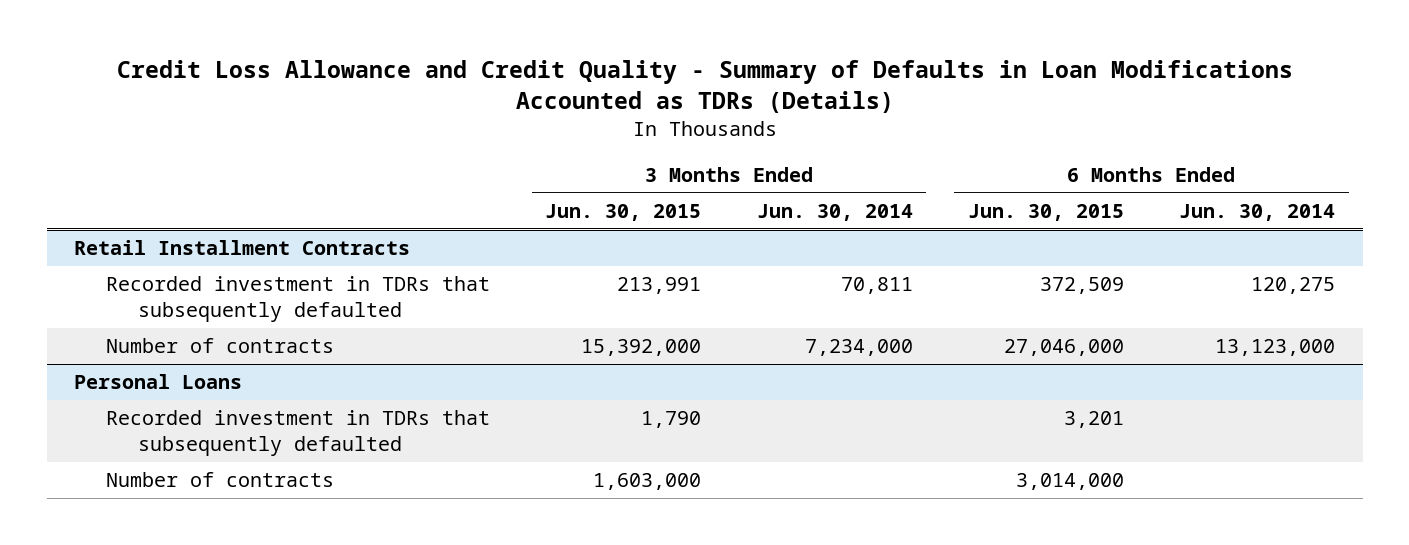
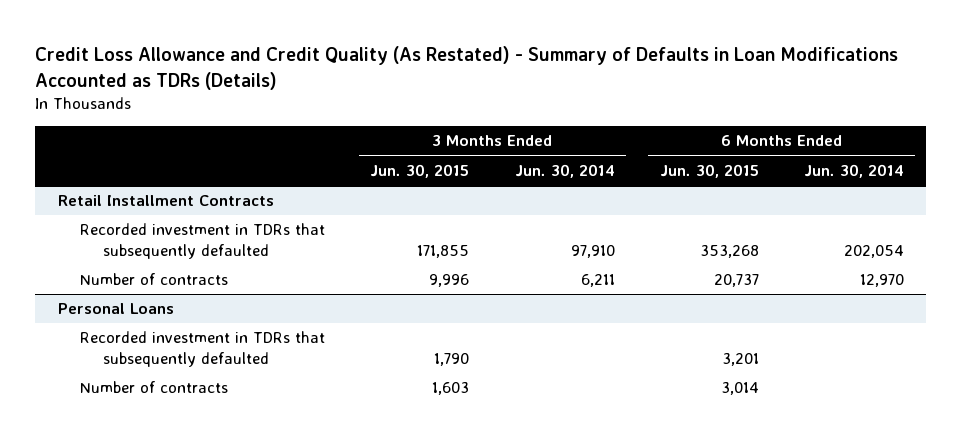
[116,59,1293,114] Credit Loss Allowance and Credit Quality - Summary of Defaults in Loan Modifications Accounted as TDRs (Details) -> [34,45,898,90] Credit Loss Allowance and Credit Quality (As Restated) - Summary of Defaults in Loan Modifications Accounted as TDRs (Details)
[617,277,702,295] 213,991 -> [417,245,470,259] 171,855
[840,277,913,295] 70,811 -> [570,245,615,259] 97,910
[1039,277,1124,295] 372,509 -> [699,245,759,259] 353,268
[1251,277,1336,295] 120,275 -> [843,245,904,259] 202,054
[581,339,702,357] 15,392,000 -> [429,274,470,288] 9,996
[804,339,913,357] 7,234,000 -> [580,274,615,288] 6,211
[1003,339,1124,357] 27,046,000 -> [713,274,759,288] 20,737
[1215,339,1336,357] 13,123,000 -> [859,274,904,288] 12,970
[593,473,702,491] 1,603,000 -> [432,382,470,396] 1,603
[1015,473,1124,491] 3,014,000 -> [720,382,759,396] 3,014

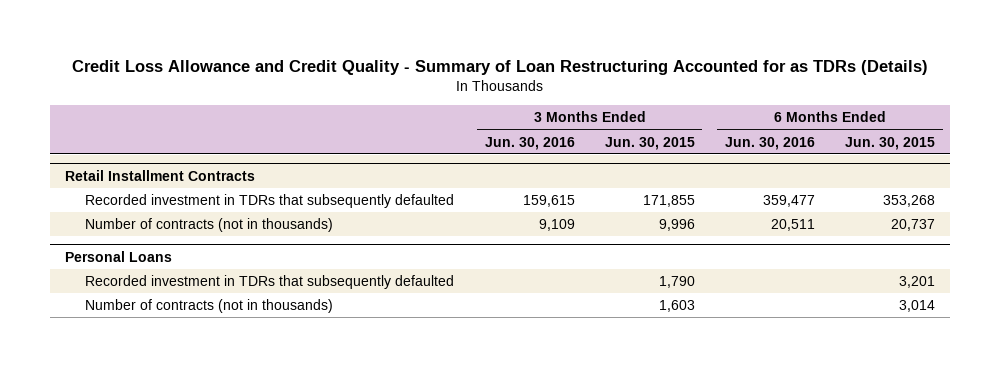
[34,45,898,90] Credit Loss Allowance and Credit Quality (As Restated) - Summary of Defaults in Loan Modifications Accounted as TDRs (Details) -> [71,59,928,75] Credit Loss Allowance and Credit Quality - Summary of Loan Restructuring Accounted for as TDRs (Details)
[514,163,615,178] Jun. 30, 2014 -> none
[803,163,904,178] Jun. 30, 2014 -> none
none -> [484,136,575,150] Jun. 30, 2016
none -> [724,136,815,150] Jun. 30, 2016
[80,273,229,286] Number of contracts -> [85,218,334,233] Number of contracts (not in thousands)
[80,381,229,394] Number of contracts -> [85,299,334,314] Number of contracts (not in thousands)

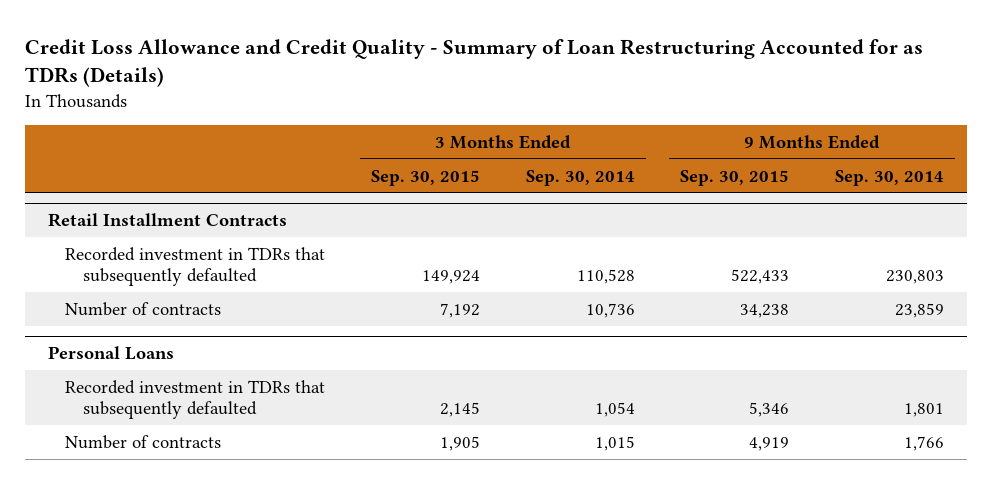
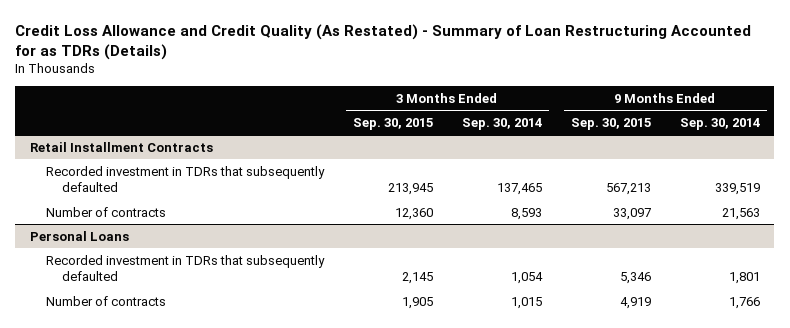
[25,38,924,87] Credit Loss Allowance and Credit Quality - Summary of Loan Restructuring Accounted for as TDRs (Details) -> [15,23,752,60] Credit Loss Allowance and Credit Quality (As Restated) - Summary of Loan Restructuring Accounted for as TDRs (Details)
[422,269,481,284] 149,924 -> [387,183,433,196] 213,945
[576,268,635,284] 110,528 -> [496,183,542,196] 137,465
[731,268,790,284] 522,433 -> [605,183,651,196] 567,213
[886,269,945,284] 230,803 -> [714,183,760,196] 339,519
[440,302,481,318] 7,192 -> [394,207,433,220] 12,360
[585,302,635,318] 10,736 -> [510,207,542,220] 8,593
[740,303,790,318] 34,238 -> [612,207,651,220] 33,097
[895,302,945,318] 23,859 -> [721,207,760,220] 21,563

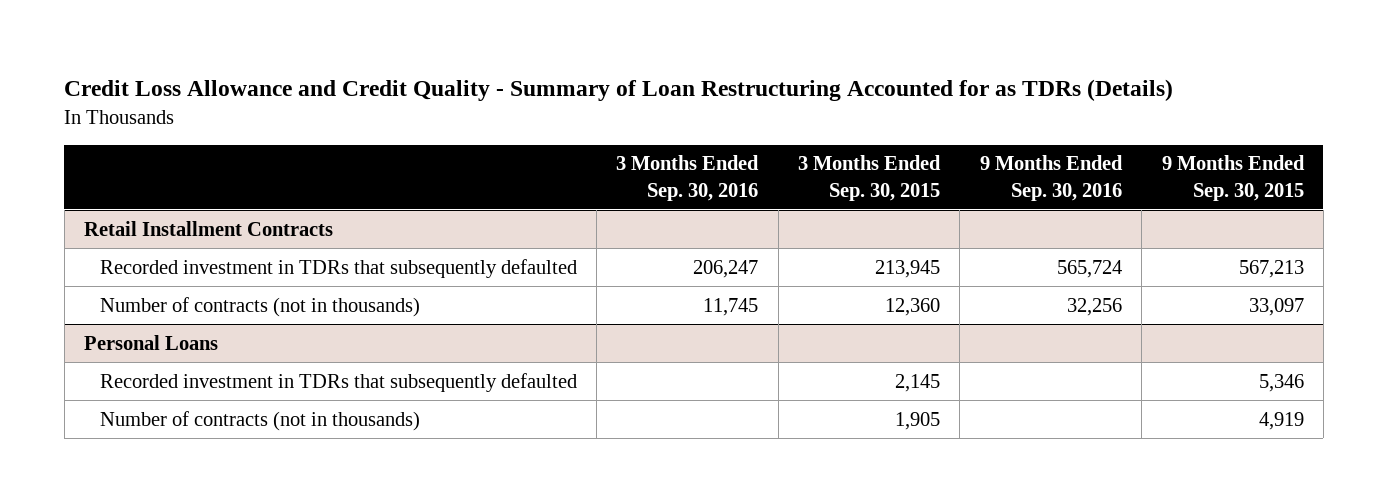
[15,23,752,60] Credit Loss Allowance and Credit Quality (As Restated) - Summary of Loan Restructuring Accounted for as TDRs (Details) -> [64,79,1174,102] Credit Loss Allowance and Credit Quality - Summary of Loan Restructuring Accounted for as TDRs (Details)
[461,117,542,130] Sep. 30, 2014 -> none
[679,117,760,130] Sep. 30, 2014 -> none
none -> [616,155,760,201] 3 Months Ended Sep. 30, 2016
none -> [979,155,1123,201] 9 Months Ended Sep. 30, 2016
[45,206,166,217] Number of contracts -> [99,296,420,317] Number of contracts (not in thousands)
[45,295,166,306] Number of contracts -> [99,410,420,431] Number of contracts (not in thousands)

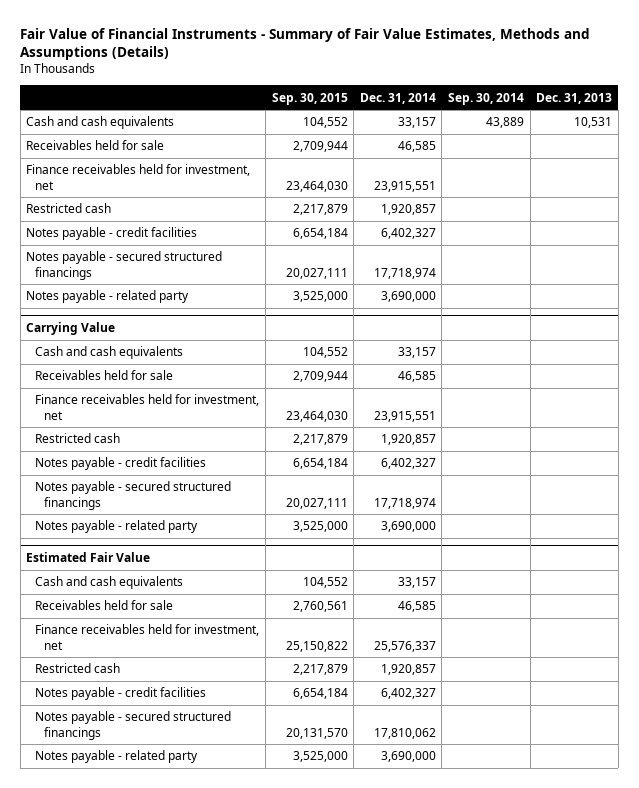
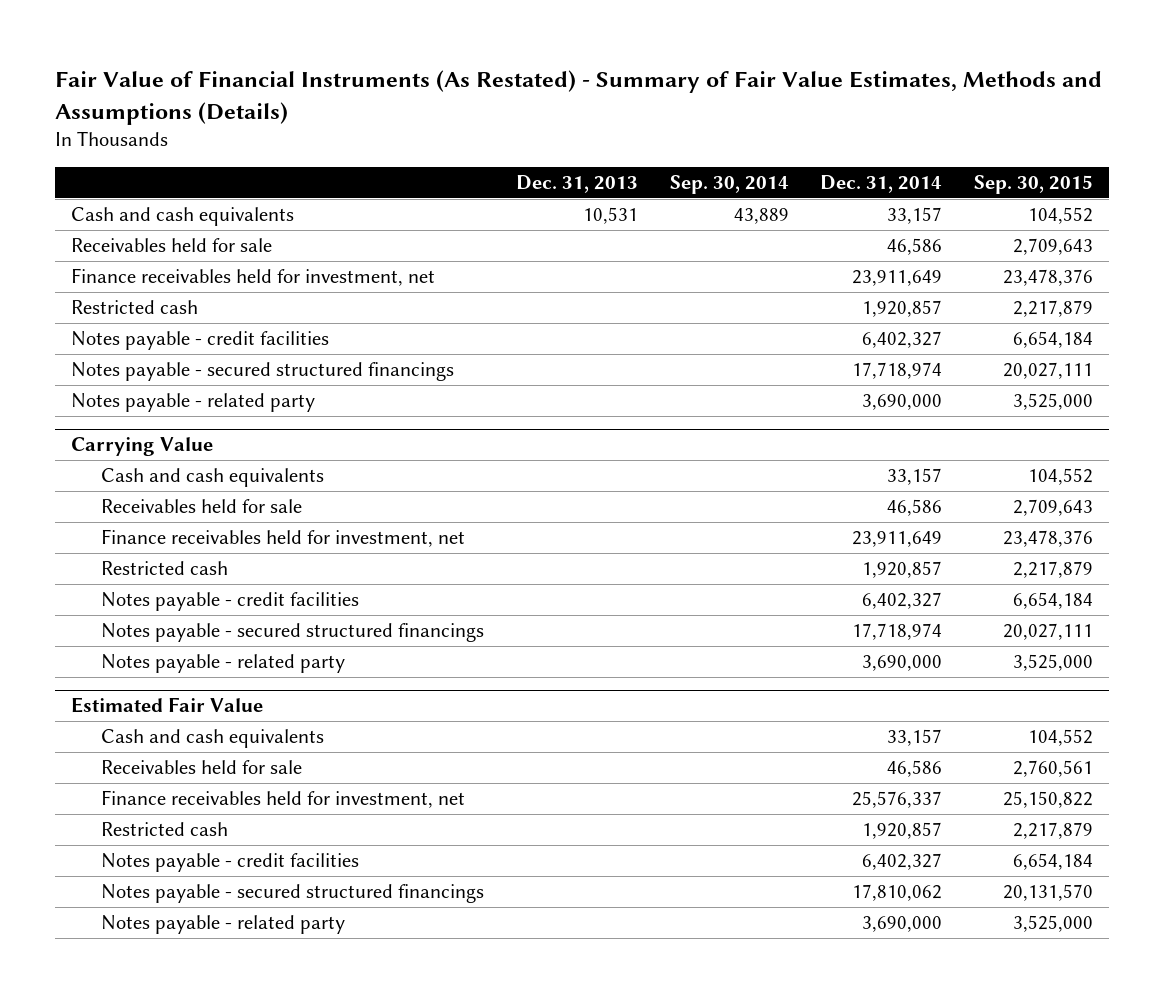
[20,27,591,61] Fair Value of Financial Instruments - Summary of Fair Value Estimates, Methods and Assumptions (Details) -> [55,69,1103,125] Fair Value of Financial Instruments (As Restated) - Summary of Fair Value Estimates, Methods and Assumptions (Details)
[292,141,348,153] 2,709,944 -> [1012,238,1093,256] 2,709,643
[397,141,436,153] 46,585 -> [887,238,943,256] 46,586
[285,180,348,192] 23,464,030 -> [1002,269,1093,287] 23,478,376
[373,180,436,192] 23,915,551 -> [852,270,943,287] 23,911,649
[292,371,348,383] 2,709,944 -> [1012,499,1093,517] 2,709,643
[397,371,436,383] 46,585 -> [887,499,943,517] 46,586
[285,410,348,422] 23,464,030 -> [1002,530,1093,548] 23,478,376
[373,410,436,422] 23,915,551 -> [852,531,943,548] 23,911,649
[397,601,436,613] 46,585 -> [887,760,943,778] 46,586

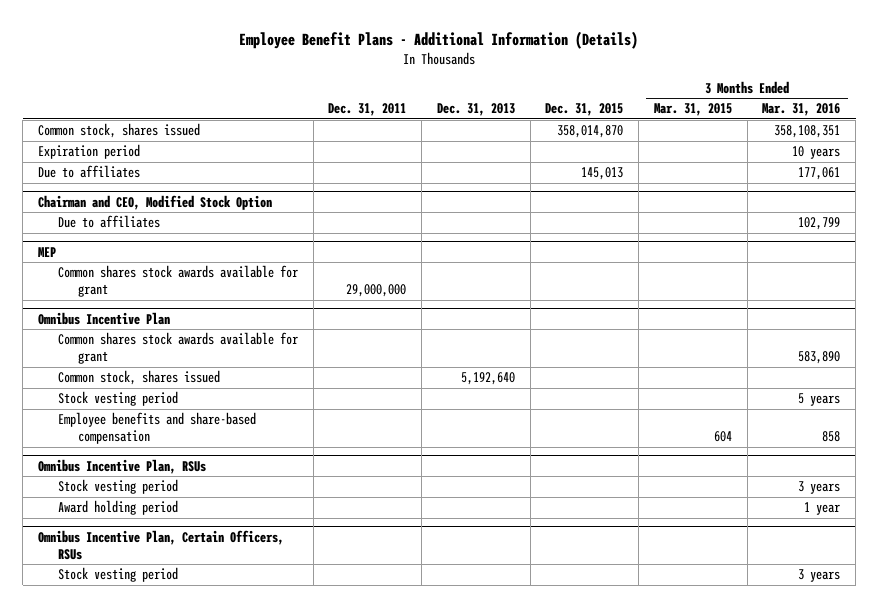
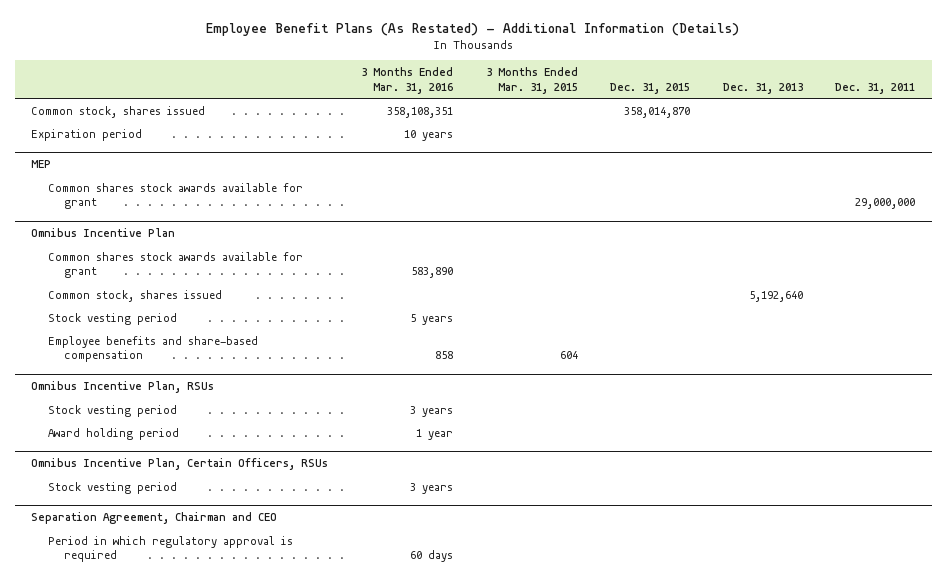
[239,30,639,49] Employee Benefit Plans - Additional Information (Details) -> [206,23,740,37] Employee Benefit Plans (As Restated) - Additional Information (Details)
[38,165,141,179] Due to affiliates -> none
[38,194,273,210] Chairman and CEO, Modified Stock Option -> none
[57,215,160,229] Due to affiliates -> none
none -> [31,511,278,524] Separation Agreement, Chairman and CEO
none -> [47,535,293,563] Period in which regulatory approval is required

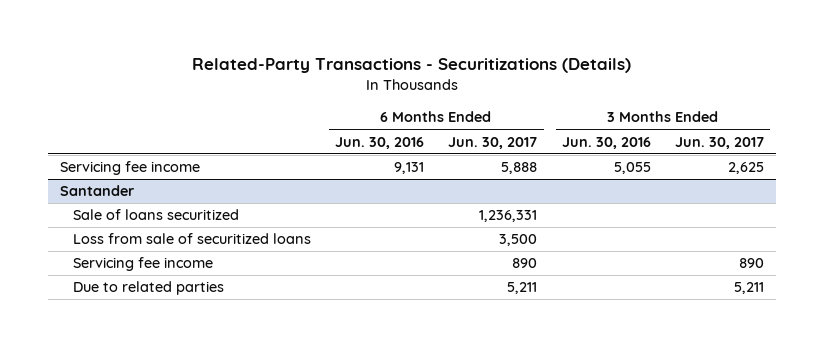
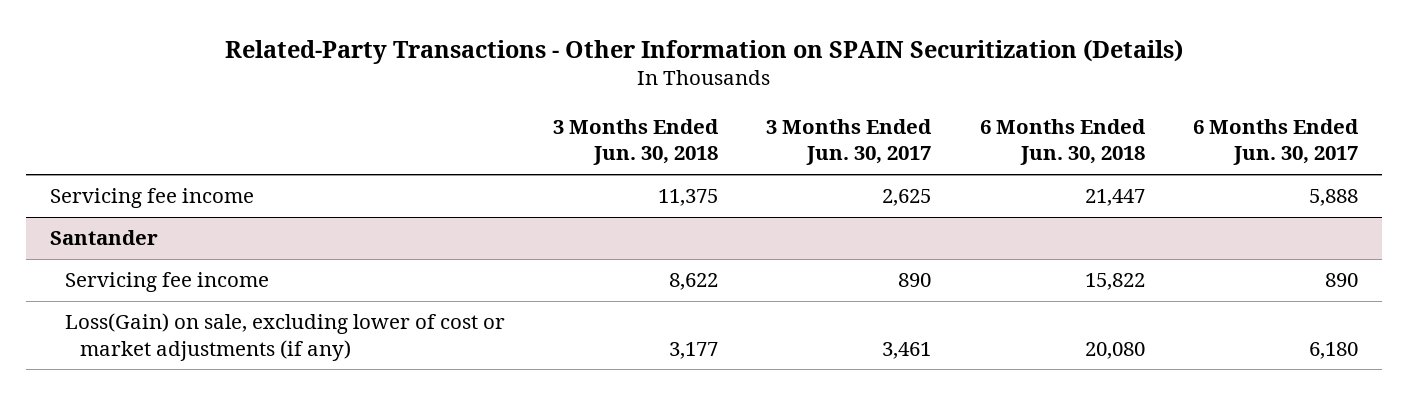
[192,58,632,74] Related-Party Transactions - Securitizations (Details) -> [224,38,1183,64] Related-Party Transactions - Other Information on SPAIN Securitization (Details)
[335,136,425,149] Jun. 30, 2016 -> none
[561,136,651,149] Jun. 30, 2016 -> none
none -> [553,118,720,166] 3 Months Ended Jun. 30, 2018
none -> [979,118,1146,166] 6 Months Ended Jun. 30, 2018
[72,209,239,221] Sale of loans securitized -> none
[72,233,311,245] Loss from sale of securitized loans -> none
[72,281,224,296] Due to related parties -> none
none -> [65,313,506,361] Loss(Gain) on sale, excluding lower of cost or market adjustments (if any)

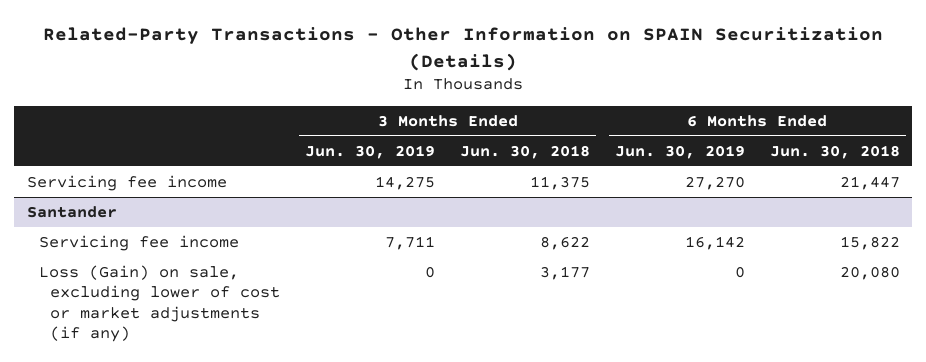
[766,118,933,166] 3 Months Ended Jun. 30, 2017 -> none
[1192,118,1359,166] 6 Months Ended Jun. 30, 2017 -> none
none -> [305,144,436,159] Jun. 30, 2019
none -> [614,144,745,159] Jun. 30, 2019
[65,313,506,361] Loss(Gain) on sale, excluding lower of cost or market adjustments (if any) -> [38,264,281,342] Loss (Gain) on sale, excluding lower of cost or market adjustments (if any)

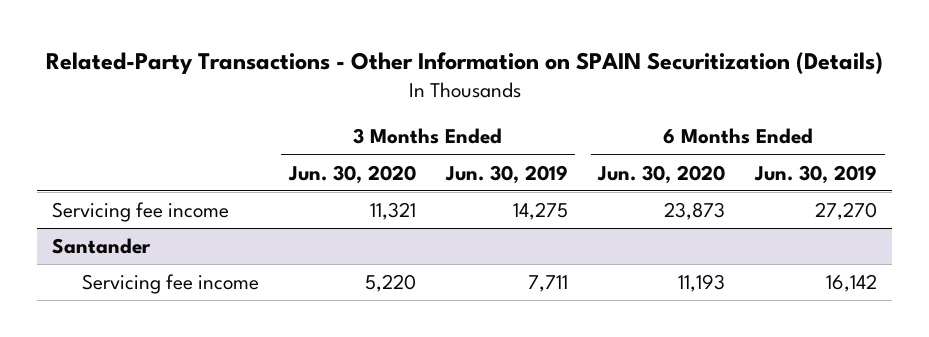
[460,144,591,159] Jun. 30, 2018 -> none
[769,144,900,159] Jun. 30, 2018 -> none
none -> [287,164,416,184] Jun. 30, 2020
none -> [597,164,726,184] Jun. 30, 2020
[38,264,281,342] Loss (Gain) on sale, excluding lower of cost or market adjustments (if any) -> none

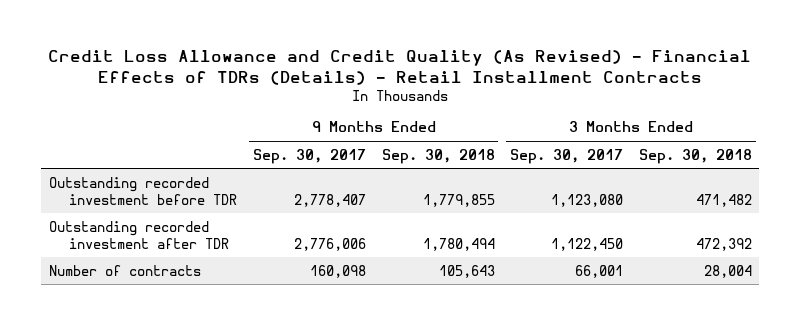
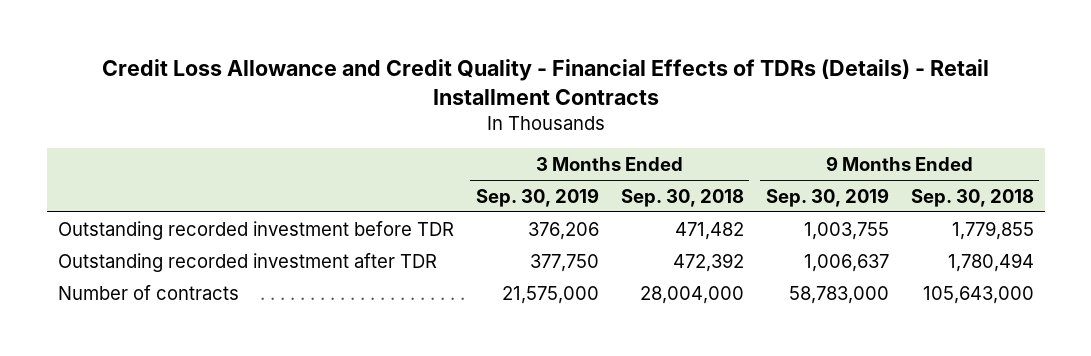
[48,49,752,85] Credit Loss Allowance and Credit Quality (As Revised) - Financial Effects of TDRs (Details) - Retail Installment Contracts -> [101,58,989,105] Credit Loss Allowance and Credit Quality - Financial Effects of TDRs (Details) - Retail Installment Contracts
[252,148,366,164] Sep. 30, 2017 -> none
[510,148,624,164] Sep. 30, 2017 -> none
none -> [475,187,599,207] Sep. 30, 2019
none -> [765,187,889,207] Sep. 30, 2019
[438,264,495,278] 105,643 -> [922,285,1034,304] 105,643,000
[703,264,752,278] 28,004 -> [639,285,744,304] 28,004,000

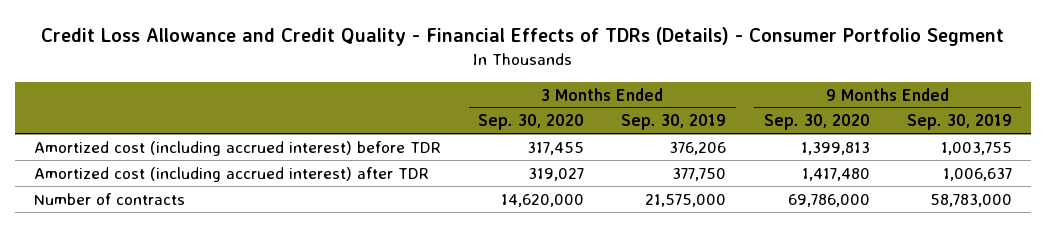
[101,58,989,105] Credit Loss Allowance and Credit Quality - Financial Effects of TDRs (Details) - Retail Installment Contracts -> [40,26,1004,46] Credit Loss Allowance and Credit Quality - Financial Effects of TDRs (Details) - Consumer Portfolio Segment
[620,188,744,207] Sep. 30, 2018 -> none
[910,188,1034,207] Sep. 30, 2018 -> none
none -> [477,114,584,131] Sep. 30, 2020
none -> [763,114,870,131] Sep. 30, 2020
[57,220,454,240] Outstanding recorded investment before TDR -> [33,140,441,156] Amortized cost (including accrued interest) before TDR
[57,252,437,272] Outstanding recorded investment after TDR -> [33,166,429,182] Amortized cost (including accrued interest) after TDR

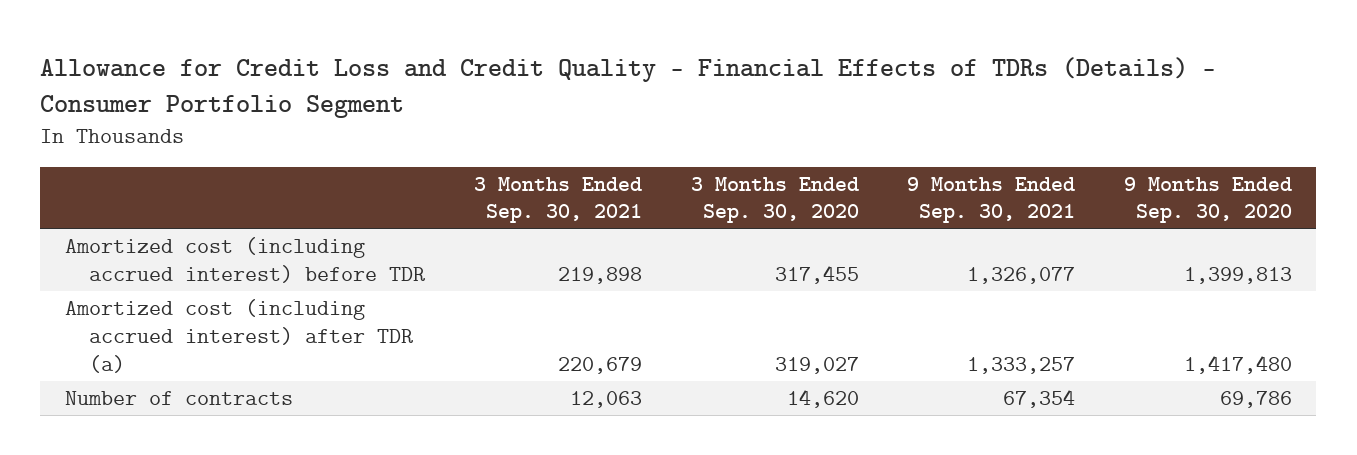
[40,26,1004,46] Credit Loss Allowance and Credit Quality - Financial Effects of TDRs (Details) - Consumer Portfolio Segment -> [40,57,1217,119] Allowance for Credit Loss and Credit Quality - Financial Effects of TDRs (Details) - Consumer Portfolio Segment
[621,114,727,131] Sep. 30, 2019 -> none
[906,114,1012,131] Sep. 30, 2019 -> none
none -> [473,176,642,224] 3 Months Ended Sep. 30, 2021
none -> [907,176,1076,224] 9 Months Ended Sep. 30, 2021
[33,166,429,182] Amortized cost (including accrued interest) after TDR -> [64,299,414,373] Amortized cost (including accrued interest) after TDR (a)
[500,193,584,207] 14,620,000 -> [786,389,859,409] 14,620
[787,193,870,207] 69,786,000 -> [1219,391,1292,409] 69,786

